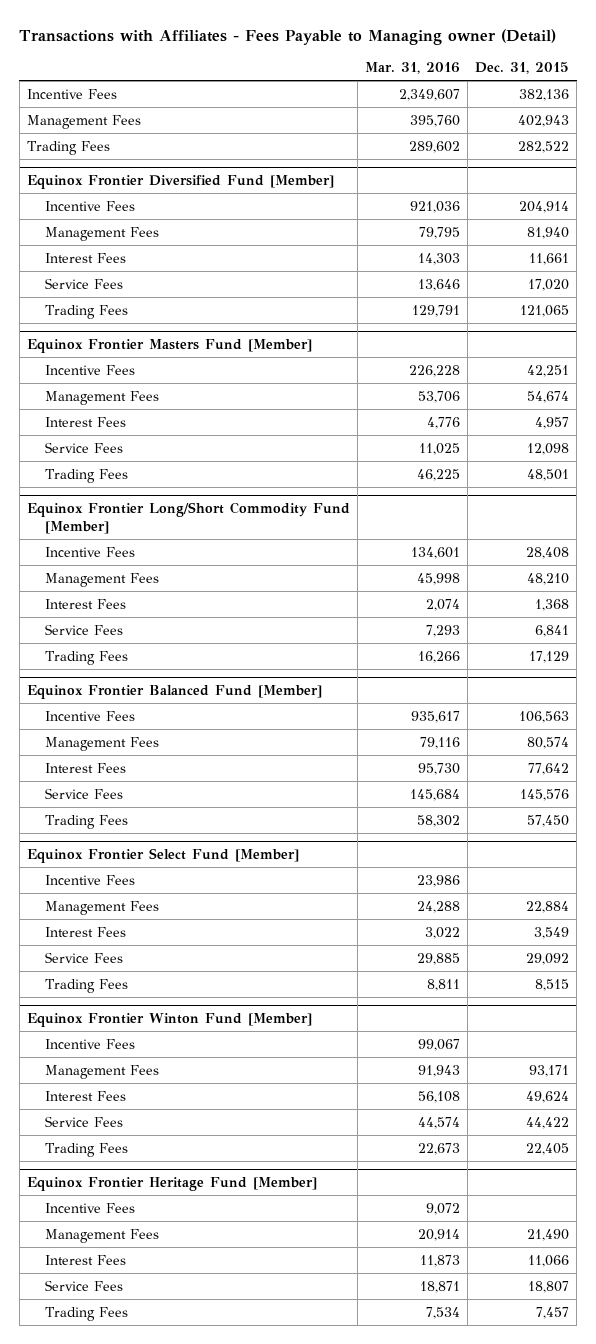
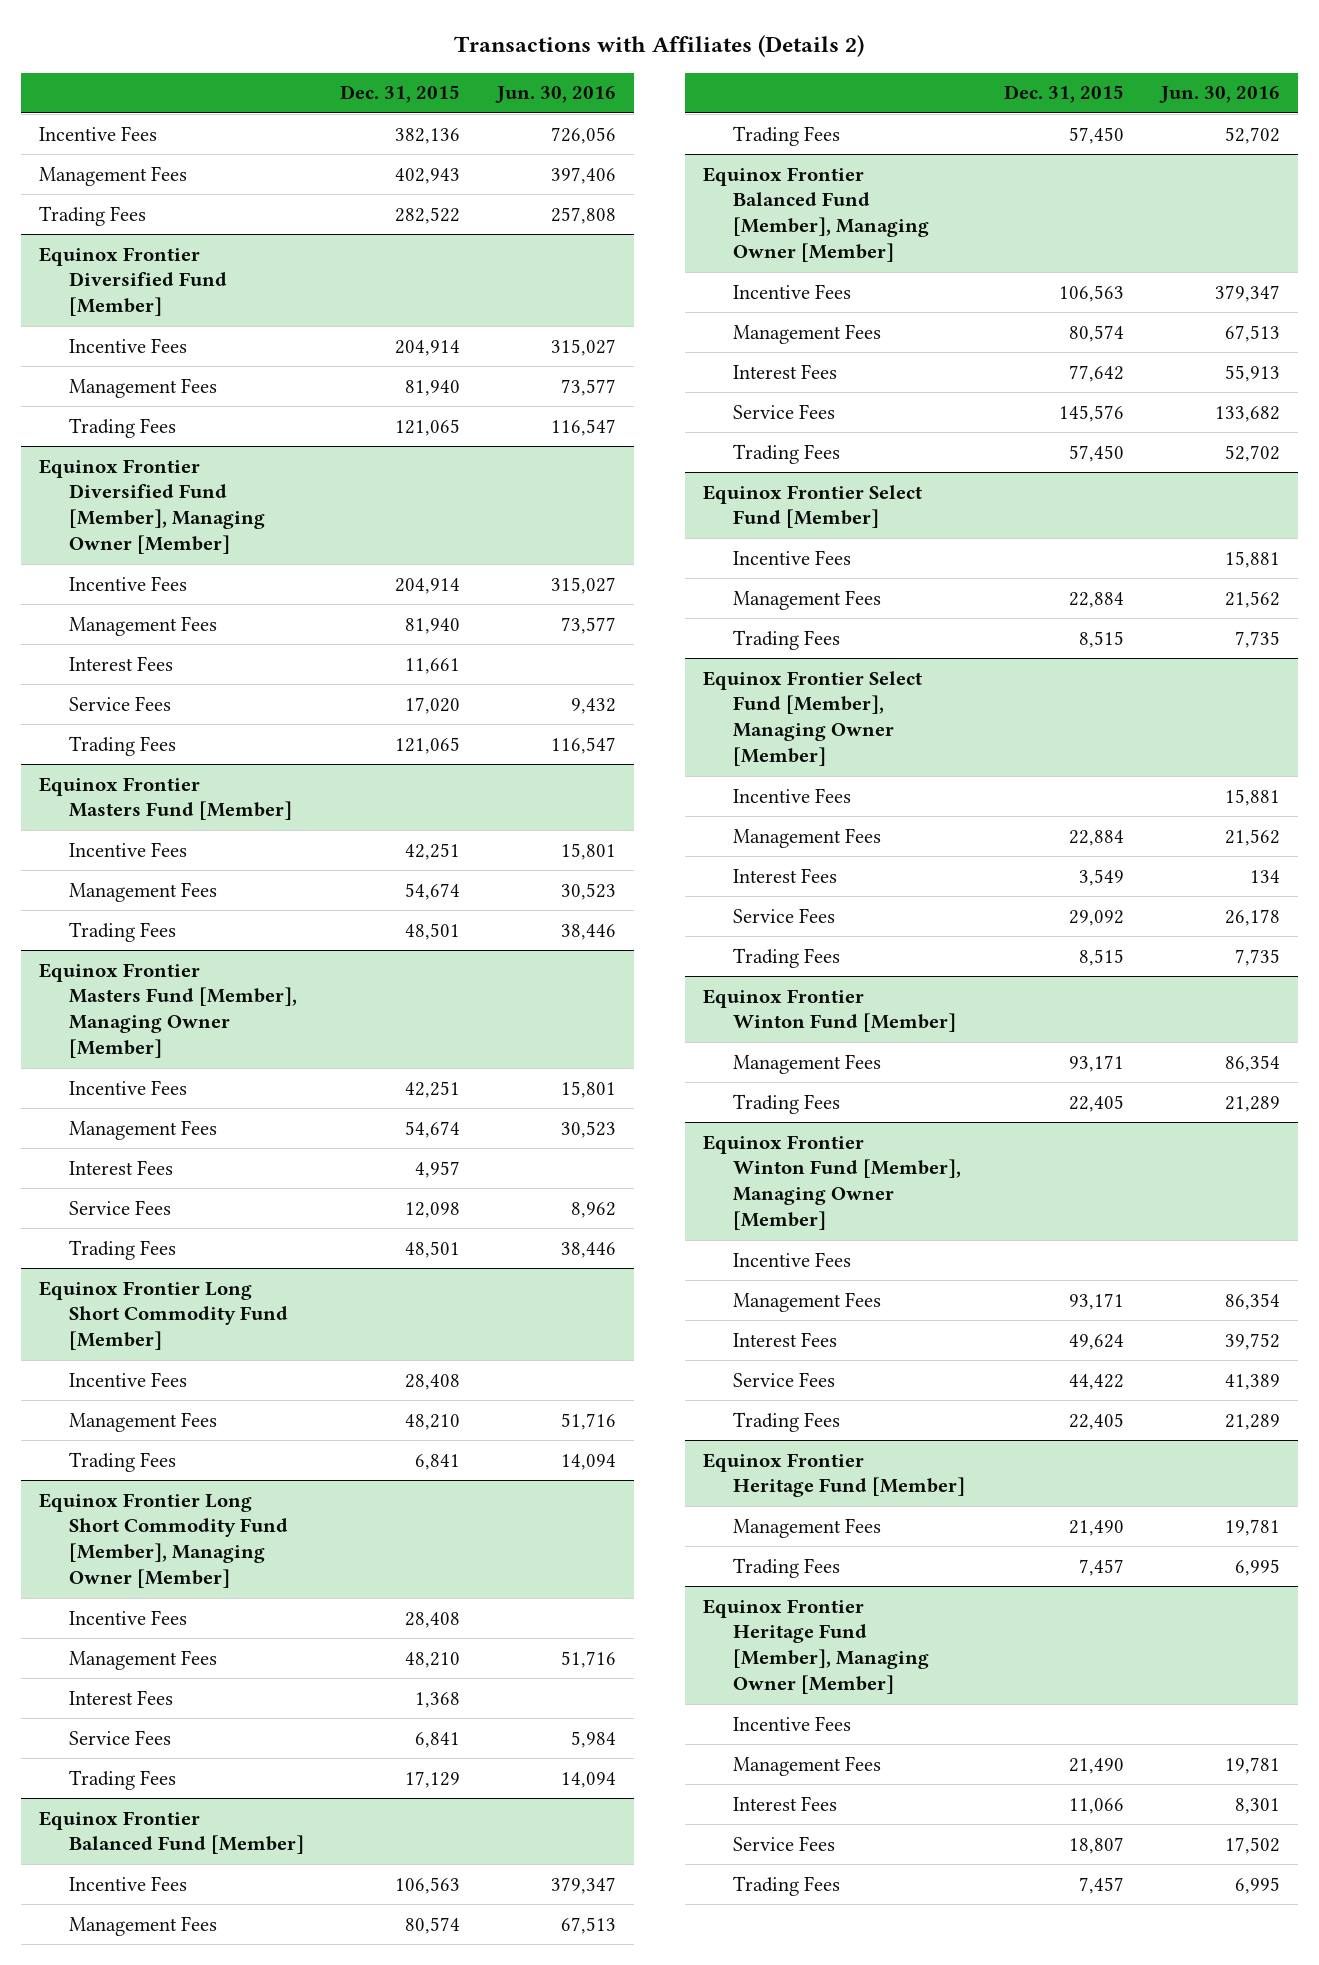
[19,28,557,45] Transactions with Affiliates - Fees Payable to Managing owner (Detail) -> [454,35,865,58] Transactions with Affiliates (Details 2)
[364,62,460,75] Mar. 31, 2016 -> none
none -> [494,86,616,104] Jun. 30, 2016
none -> [68,417,176,438] Trading Fees
none -> [38,458,265,555] Equinox Frontier Diversified Fund [Member], Managing Owner [Member]
none -> [68,575,187,591] Incentive Fees
none -> [68,615,217,636] Management Fees
none -> [68,921,176,942] Trading Fees
none -> [38,962,297,1059] Equinox Frontier Masters Fund [Member], Managing Owner [Member]
none -> [68,1079,187,1095] Incentive Fees
none -> [68,1119,217,1140] Management Fees
[26,502,350,534] Equinox Frontier Long/Short Commodity Fund [Member] -> [38,1280,288,1351] Equinox Frontier Long Short Commodity Fund [Member]
none -> [68,1451,176,1472] Trading Fees
none -> [38,1492,288,1589] Equinox Frontier Long Short Commodity Fund [Member], Managing Owner [Member]
none -> [68,1609,187,1625] Incentive Fees
none -> [68,1649,217,1670] Management Fees
none -> [732,125,840,146] Trading Fees
none -> [703,166,929,263] Equinox Frontier Balanced Fund [Member], Managing Owner [Member]
none -> [732,283,851,299] Incentive Fees
none -> [732,323,881,344] Management Fees
none -> [732,629,840,650] Trading Fees
none -> [703,670,923,767] Equinox Frontier Select Fund [Member], Managing Owner [Member]
none -> [732,787,851,803] Incentive Fees
none -> [732,827,881,848] Management Fees
none -> [732,1053,881,1074] Management Fees
none -> [732,1093,840,1114] Trading Fees
none -> [703,1134,961,1231] Equinox Frontier Winton Fund [Member], Managing Owner [Member]
none -> [732,1517,881,1538] Management Fees
none -> [732,1557,840,1578] Trading Fees
none -> [703,1598,929,1695] Equinox Frontier Heritage Fund [Member], Managing Owner [Member]

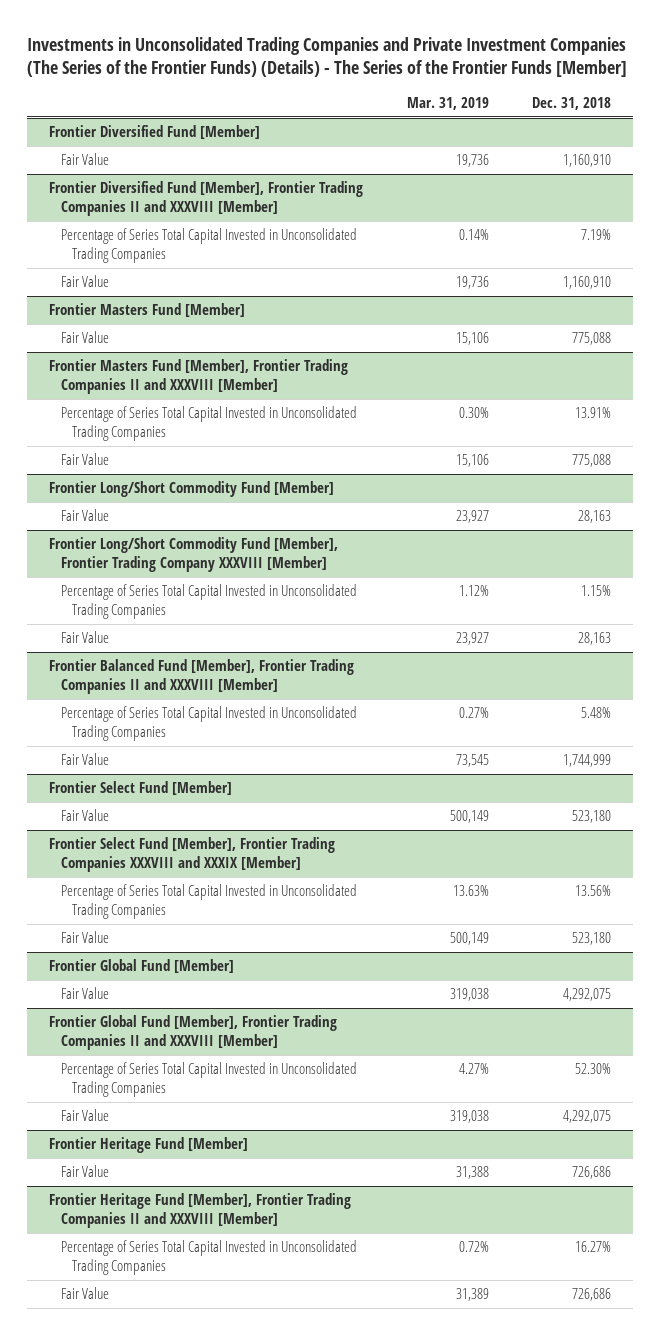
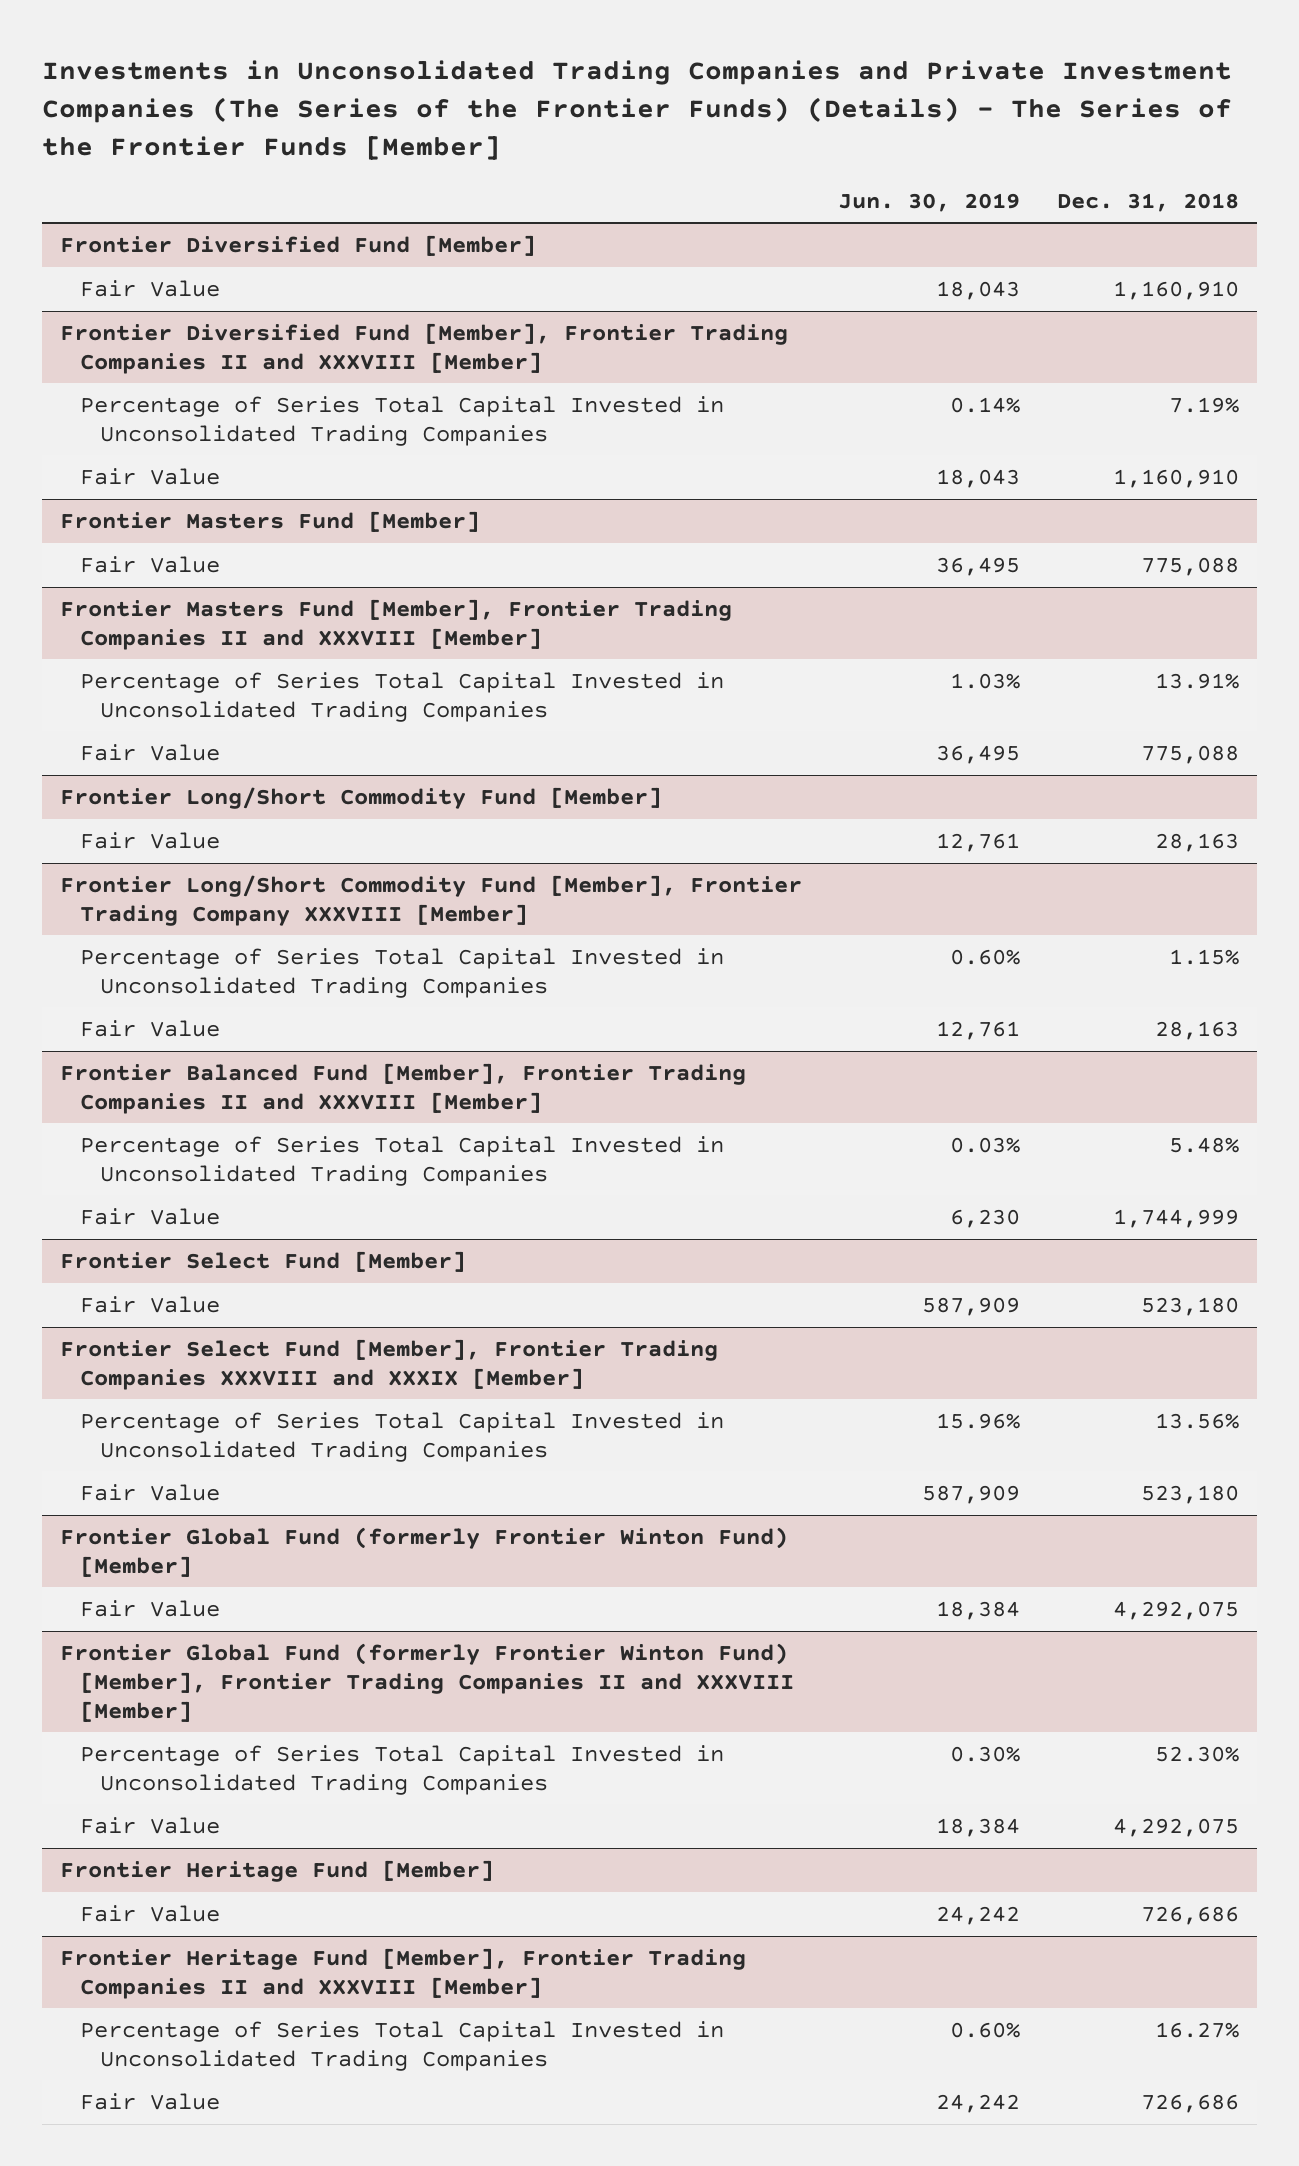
[406,97,489,111] Mar. 31, 2019 -> none
none -> [838,192,1021,212] Jun. 30, 2019
[49,959,235,974] Frontier Global Fund [Member] -> [60,1526,789,1577] Frontier Global Fund (formerly Frontier Winton Fund) [Member]
[49,1015,338,1051] Frontier Global Fund [Member], Frontier Trading Companies II and XXXVIII [Member] -> [60,1642,795,1722] Frontier Global Fund (formerly Frontier Winton Fund) [Member], Frontier Trading Companies II and XXXVIII [Member]

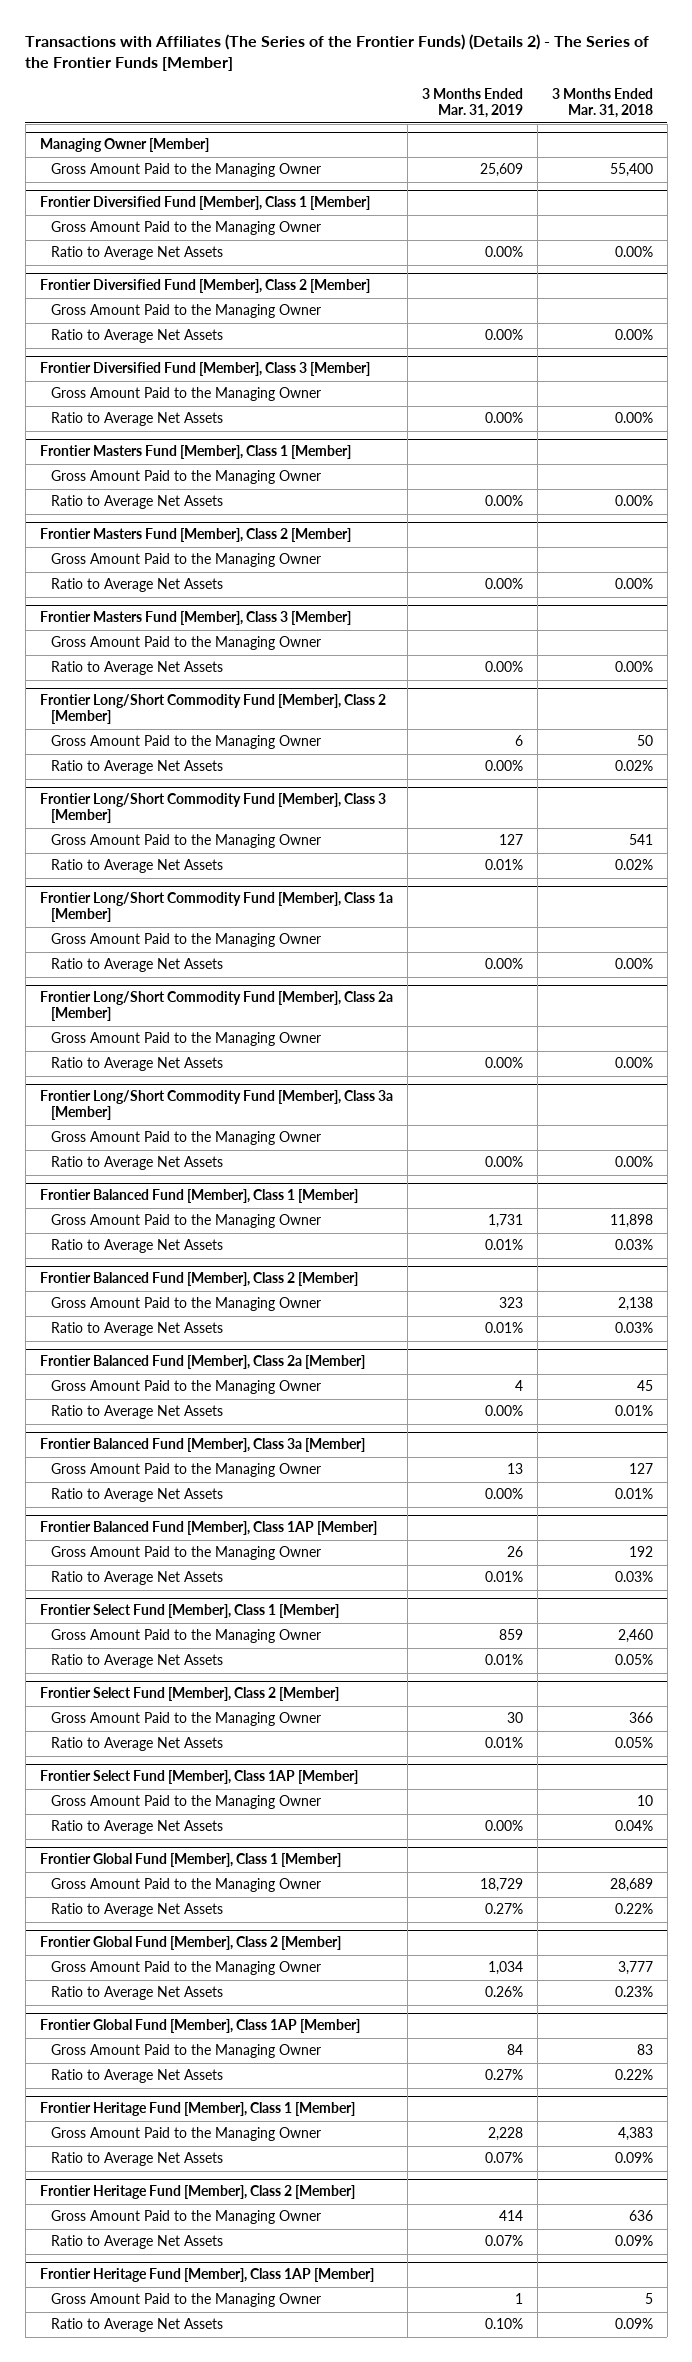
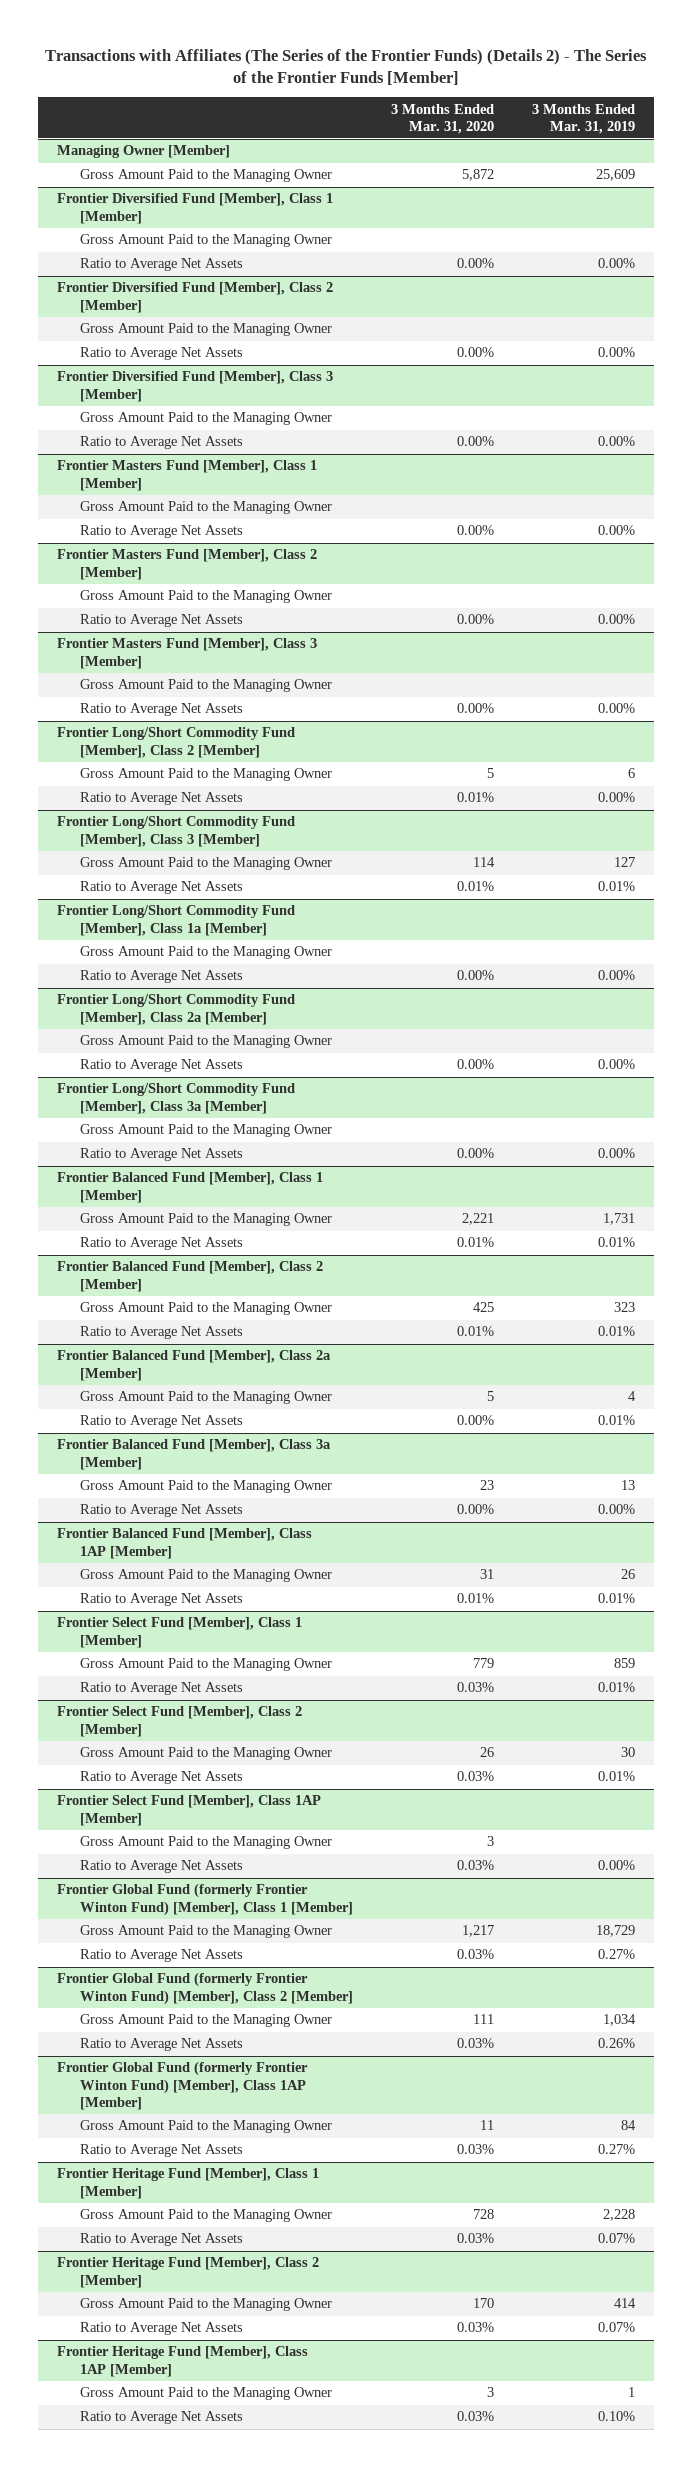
[551,88,653,119] 3 Months Ended Mar. 31, 2018 -> none
none -> [391,103,495,134] 3 Months Ended Mar. 31, 2020
[484,1405,523,1417] 0.00% -> [598,1415,636,1426] 0.01%
[39,1853,341,1868] Frontier Global Fund [Member], Class 1 [Member] -> [57,1883,354,1916] Frontier Global Fund (formerly Frontier Winton Fund) [Member], Class 1 [Member]
[39,1936,341,1951] Frontier Global Fund [Member], Class 2 [Member] -> [57,1972,354,2005] Frontier Global Fund (formerly Frontier Winton Fund) [Member], Class 2 [Member]
[39,2019,360,2034] Frontier Global Fund [Member], Class 1AP [Member] -> [57,2061,309,2110] Frontier Global Fund (formerly Frontier Winton Fund) [Member], Class 1AP [Member]

